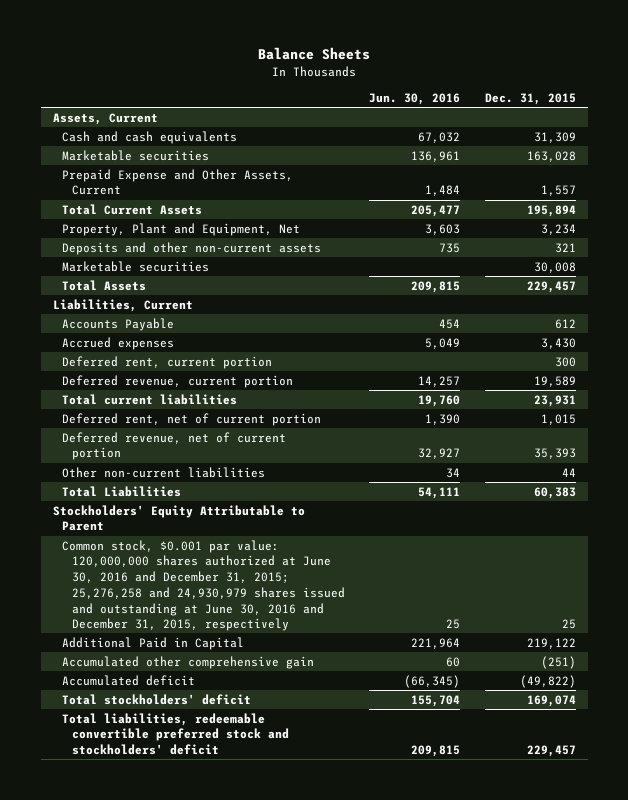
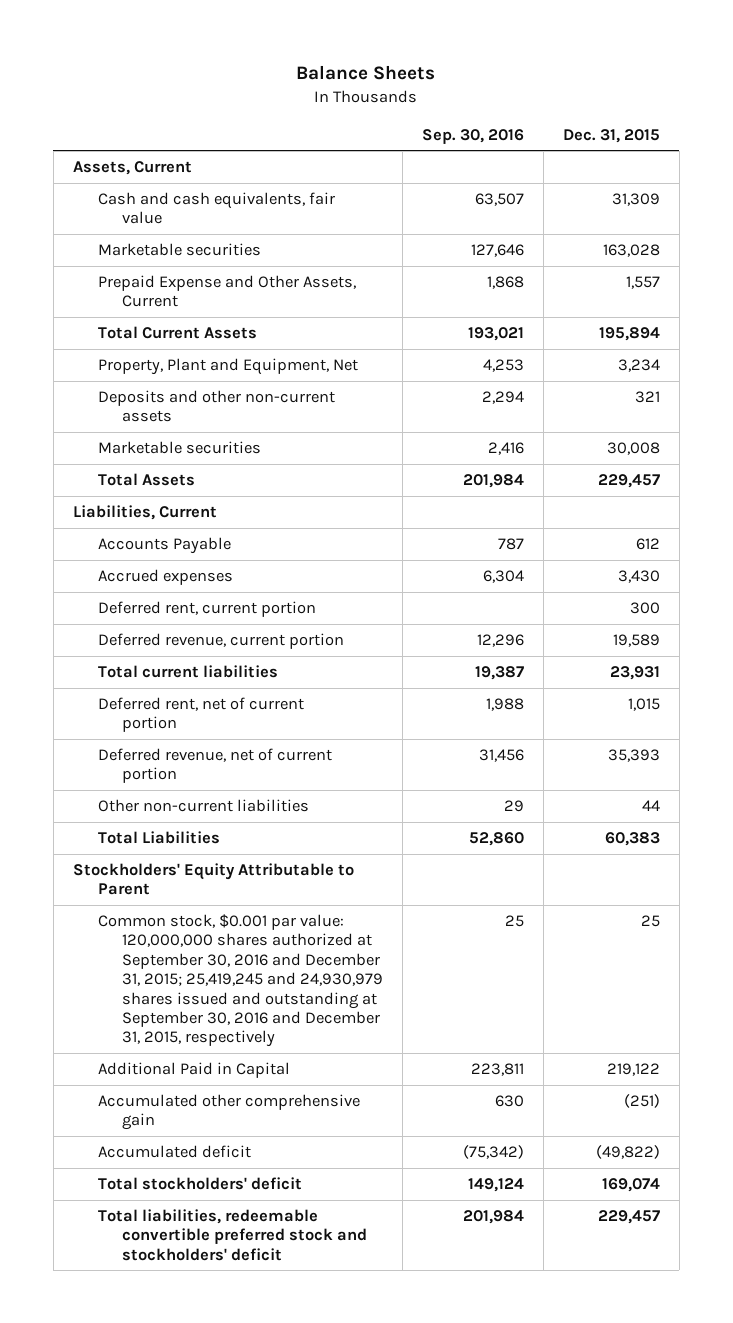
[369,92,461,105] Jun. 30, 2016 -> none
none -> [422,128,525,144] Sep. 30, 2016
[62,130,238,144] Cash and cash equivalents -> [97,192,335,225] Cash and cash equivalents, fair value
[62,539,345,632] Common stock, $0.001 par value: 120,000,000 shares authorized at June 30, 2016 and December 31, 2015; 25,276,258 and 24,930,979 shares issued and outstanding at June 30, 2016 and December 31, 2015, respectively -> [97,914,384,1048] Common stock, $0.001 par value: 120,000,000 shares authorized at September 30, 2016 and December 31, 2015; 25,419,245 and 24,930,979 shares issued and outstanding at September 30, 2016 and December 31, 2015, respectively

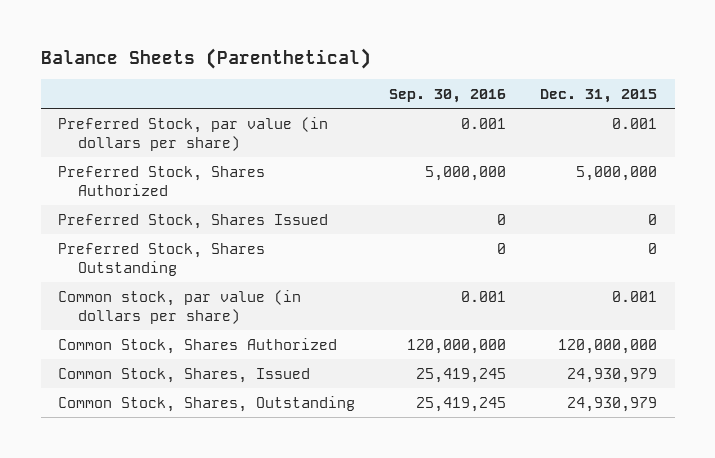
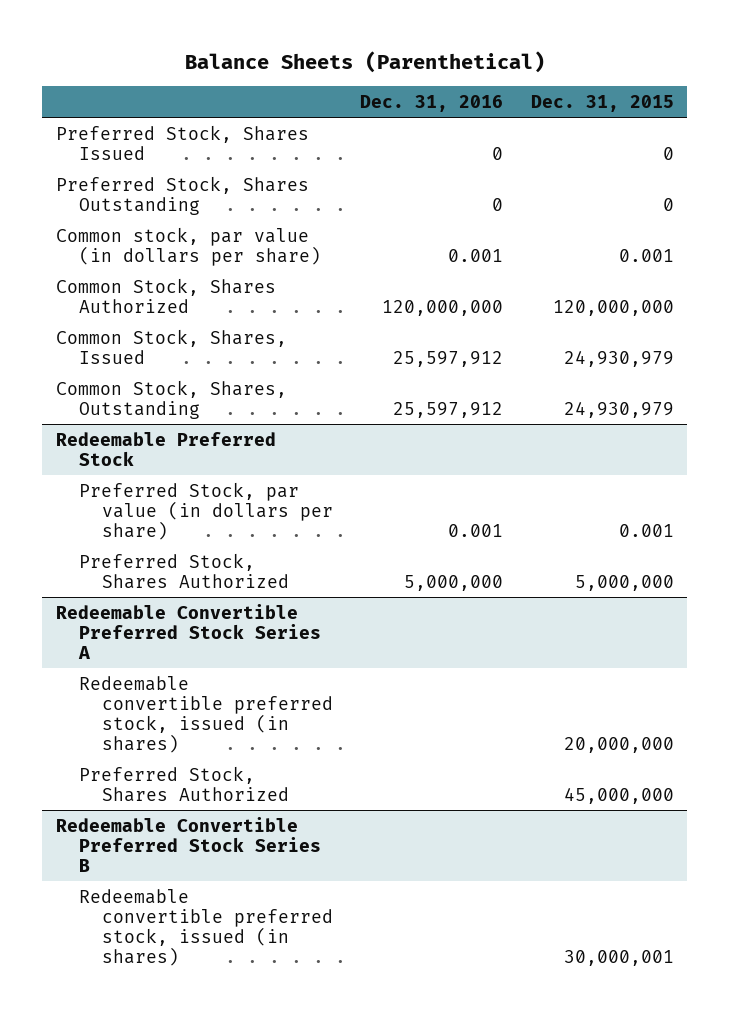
[389,88,507,103] Sep. 30, 2016 -> none
none -> [360,94,504,112] Dec. 31, 2016
[57,116,328,152] Preferred Stock, par value (in dollars per share) -> none
[57,165,265,197] Preferred Stock, Shares Authorized -> none
none -> [55,431,276,466] Redeemable Preferred Stock
none -> [78,481,333,540] Preferred Stock, par value (in dollars per share)
none -> [78,552,289,589] Preferred Stock, Shares Authorized
none -> [55,603,321,659] Redeemable Convertible Preferred Stock Series A
none -> [78,675,333,753] Redeemable convertible preferred stock, issued (in shares)
none -> [78,765,289,802] Preferred Stock, Shares Authorized
none -> [55,816,321,872] Redeemable Convertible Preferred Stock Series B
none -> [78,888,333,966] Redeemable convertible preferred stock, issued (in shares)

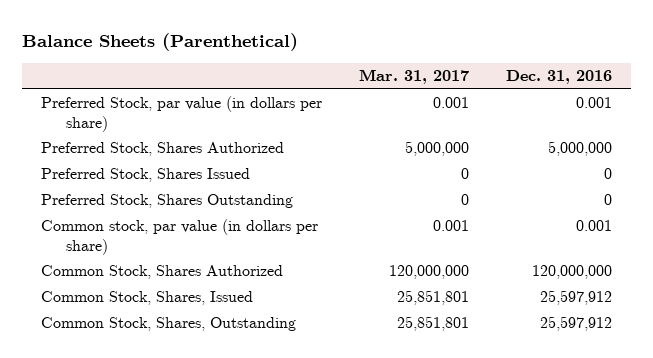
[530,94,674,112] Dec. 31, 2015 -> none
none -> [358,69,469,85] Mar. 31, 2017
none -> [40,96,322,132] Preferred Stock, par value (in dollars per share)
none -> [40,142,284,157] Preferred Stock, Shares Authorized
[55,431,276,466] Redeemable Preferred Stock -> none
[78,481,333,540] Preferred Stock, par value (in dollars per share) -> none
[78,552,289,589] Preferred Stock, Shares Authorized -> none
[55,603,321,659] Redeemable Convertible Preferred Stock Series A -> none
[78,675,333,753] Redeemable convertible preferred stock, issued (in shares) -> none
[78,765,289,802] Preferred Stock, Shares Authorized -> none
[55,816,321,872] Redeemable Convertible Preferred Stock Series B -> none
[78,888,333,966] Redeemable convertible preferred stock, issued (in shares) -> none

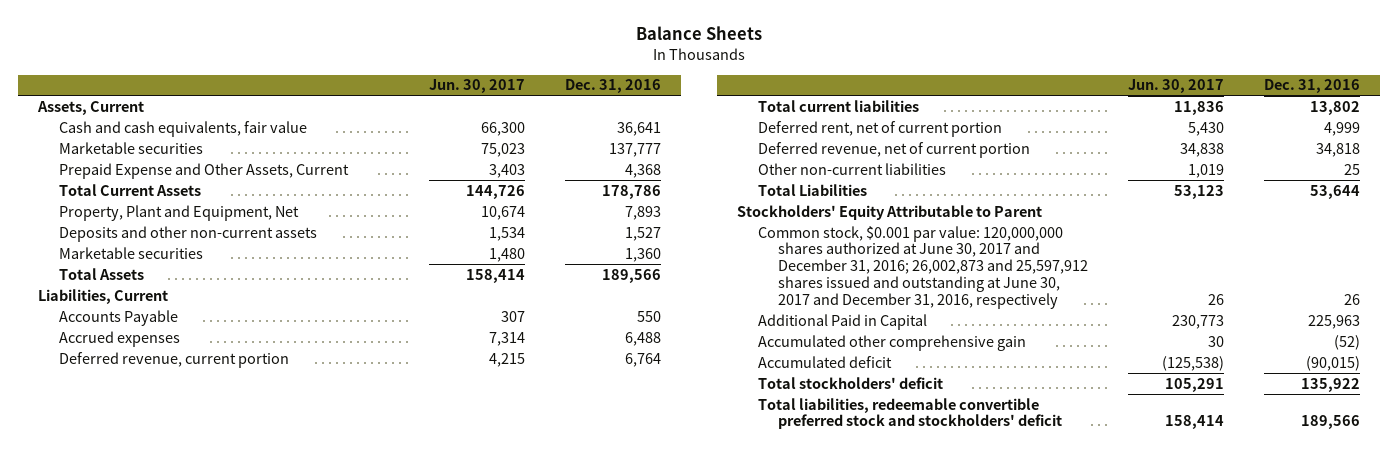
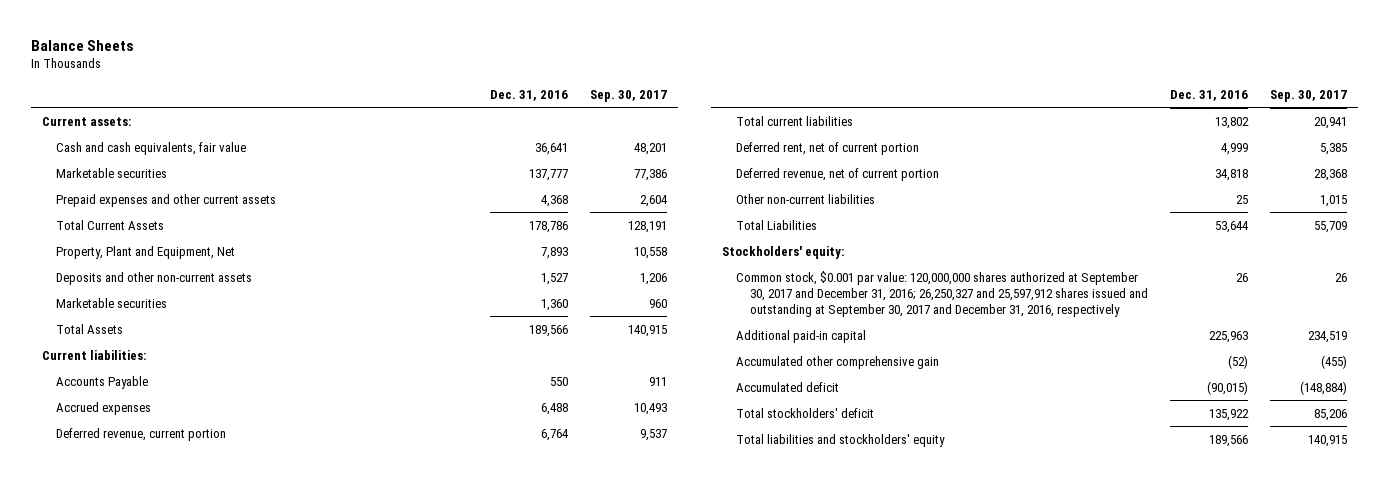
[429,79,526,94] Jun. 30, 2017 -> none
none -> [590,89,668,102] Sep. 30, 2017
[36,100,144,115] Assets, Current -> [41,116,131,126] Current assets:
[58,162,349,179] Prepaid Expense and Other Assets, Current -> [56,193,277,207] Prepaid expenses and other current assets
[37,288,168,304] Liabilities, Current -> [41,349,146,360] Current liabilities:
[737,204,1043,220] Stockholders' Equity Attributable to Parent -> [721,245,844,259] Stockholders' equity:
[757,225,1089,310] Common stock, $0.001 par value: 120,000,000 shares authorized at June 30, 2017 and December 31, 2016; 26,002,873 and 25,597,912 shares issued and outstanding at June 30, 2017 and December 31, 2016, respectively -> [735,270,1149,318] Common stock, $0.001 par value: 120,000,000 shares authorized at September 30, 2017 and December 31, 2016; 26,250,327 and 25,597,912 shares issued and outstanding at September 30, 2017 and December 31, 2016, respectively
[757,313,927,330] Additional Paid in Capital -> [735,329,866,343] Additional paid-in capital
[757,397,1063,430] Total liabilities, redeemable convertible preferred stock and stockholders' deficit -> [735,433,945,447] Total liabilities and stockholders' equity

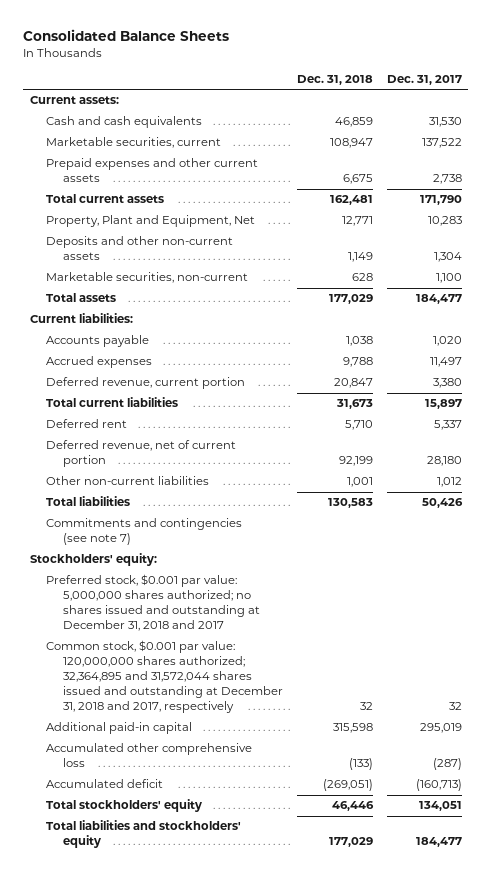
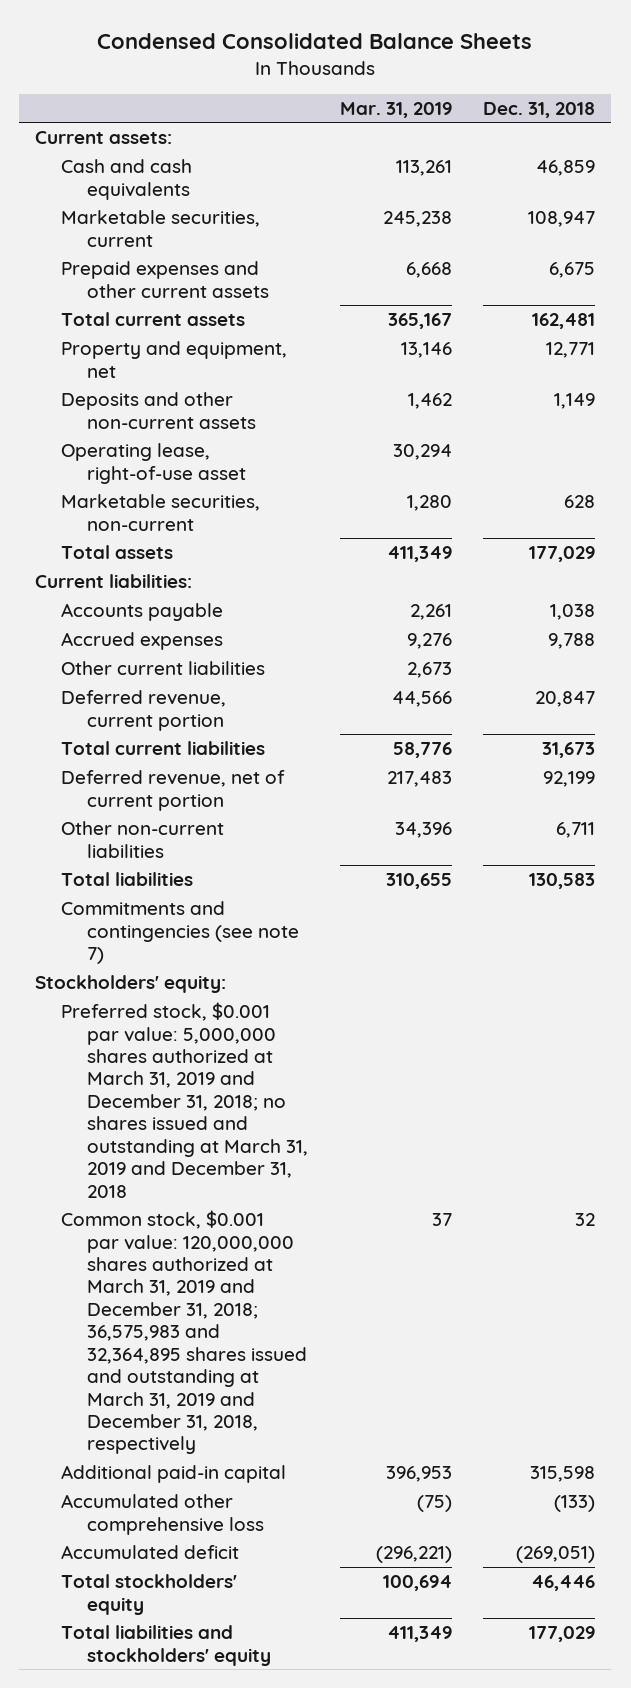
[22,29,229,42] Consolidated Balance Sheets -> [97,33,533,50] Condensed Consolidated Balance Sheets
[386,75,462,86] Dec. 31, 2017 -> none
none -> [339,101,452,118] Mar. 31, 2019
[46,215,256,228] Property, Plant and Equipment, Net -> [61,341,288,378] Property and equipment, net
none -> [61,443,247,484] Operating lease, right-of-use asset
none -> [61,661,266,676] Other current liabilities
[46,419,128,429] Deferred rent -> none
[346,477,373,488] 1,001 -> [556,822,596,839] 6,711
[46,574,260,632] Preferred stock, $0.001 par value: 5,000,000 shares authorized; no shares issued and outstanding at December 31, 2018 and 2017 -> [61,1002,309,1198] Preferred stock, $0.001 par value: 5,000,000 shares authorized at March 31, 2019 and December 31, 2018; no shares issued and outstanding at March 31, 2019 and December 31, 2018
[46,640,283,714] Common stock, $0.001 par value: 120,000,000 shares authorized; 32,364,895 and 31,572,044 shares issued and outstanding at December 31, 2018 and 2017, respectively -> [61,1210,308,1455] Common stock, $0.001 par value: 120,000,000 shares authorized at March 31, 2019 and December 31, 2018; 36,575,983 and 32,364,895 shares issued and outstanding at March 31, 2019 and December 31, 2018, respectively

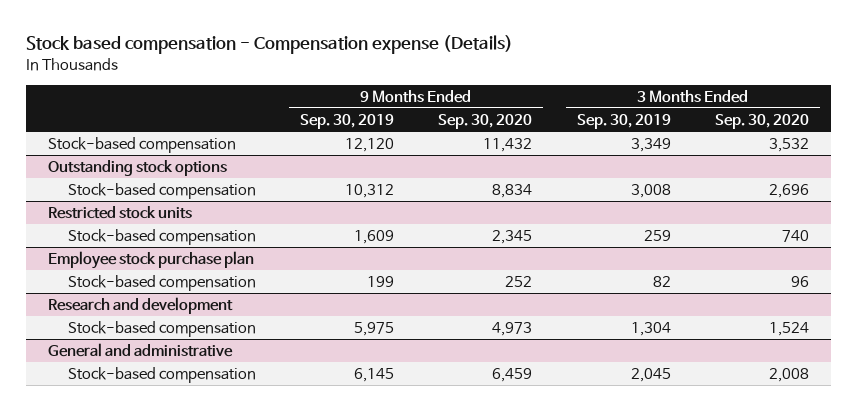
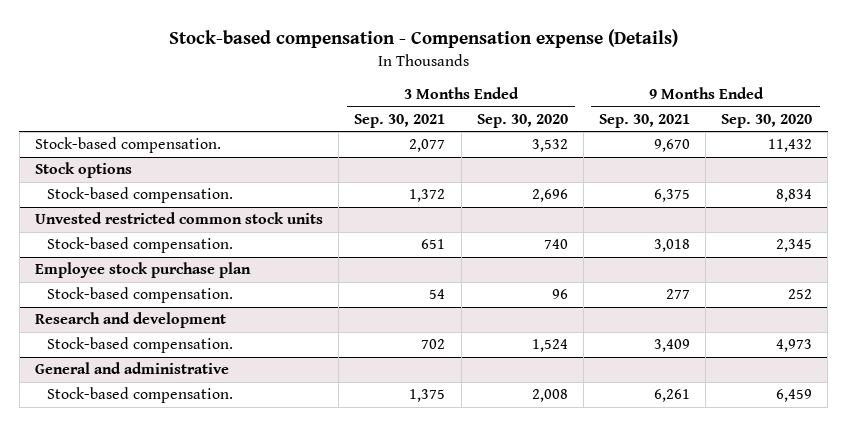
[26,35,514,55] Stock based compensation - Compensation expense (Details) -> [168,29,678,49] Stock-based compensation - Compensation expense (Details)
[300,114,395,130] Sep. 30, 2019 -> none
[576,114,671,130] Sep. 30, 2019 -> none
none -> [354,113,446,128] Sep. 30, 2021
none -> [598,113,690,128] Sep. 30, 2021
[48,137,237,154] Stock-based compensation -> [35,137,222,154] Stock-based compensation.
[48,160,228,177] Outstanding stock options -> [35,162,133,179] Stock options
[67,183,256,200] Stock-based compensation -> [46,187,233,204] Stock-based compensation.
[48,206,193,220] Restricted stock units -> [35,212,324,225] Unvested restricted common stock units
[67,229,256,246] Stock-based compensation -> [46,237,233,254] Stock-based compensation.
[67,275,256,292] Stock-based compensation -> [46,287,233,304] Stock-based compensation.
[67,321,256,338] Stock-based compensation -> [46,337,233,354] Stock-based compensation.
[67,367,256,384] Stock-based compensation -> [46,387,233,404] Stock-based compensation.

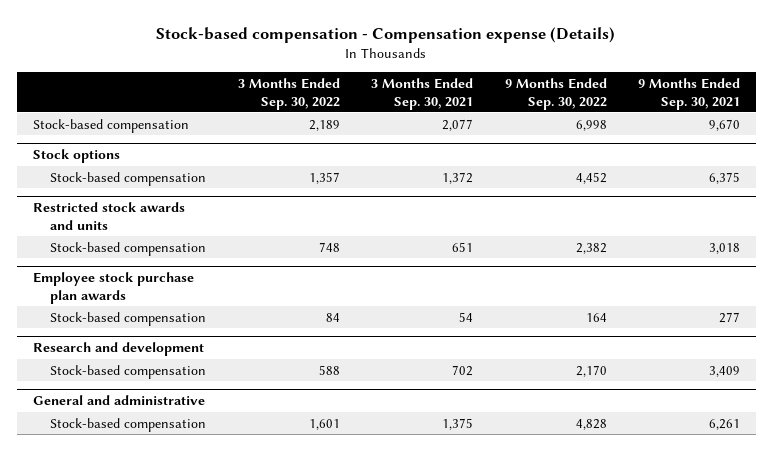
[476,113,568,128] Sep. 30, 2020 -> none
[721,113,813,128] Sep. 30, 2020 -> none
none -> [237,77,340,110] 3 Months Ended Sep. 30, 2022
none -> [504,77,607,110] 9 Months Ended Sep. 30, 2022
[35,137,222,154] Stock-based compensation. -> [32,118,189,133] Stock-based compensation
[46,187,233,204] Stock-based compensation. -> [50,171,207,186] Stock-based compensation
[35,212,324,225] Unvested restricted common stock units -> [32,202,185,231] Restricted stock awards and units
[46,237,233,254] Stock-based compensation. -> [50,241,207,256] Stock-based compensation
[35,262,252,279] Employee stock purchase plan -> [32,272,194,305] Employee stock purchase plan awards
[46,287,233,304] Stock-based compensation. -> [50,311,207,326] Stock-based compensation
[46,337,233,354] Stock-based compensation. -> [50,364,207,379] Stock-based compensation
[46,387,233,404] Stock-based compensation. -> [50,417,207,432] Stock-based compensation

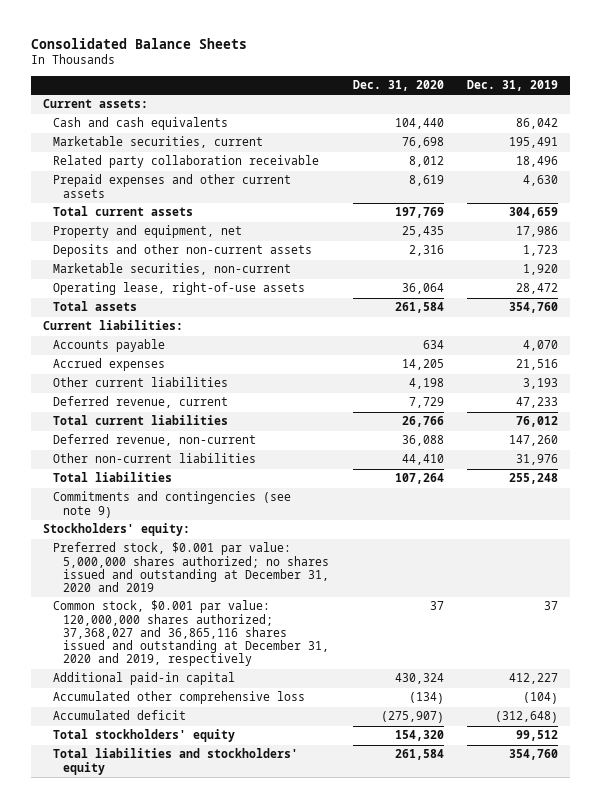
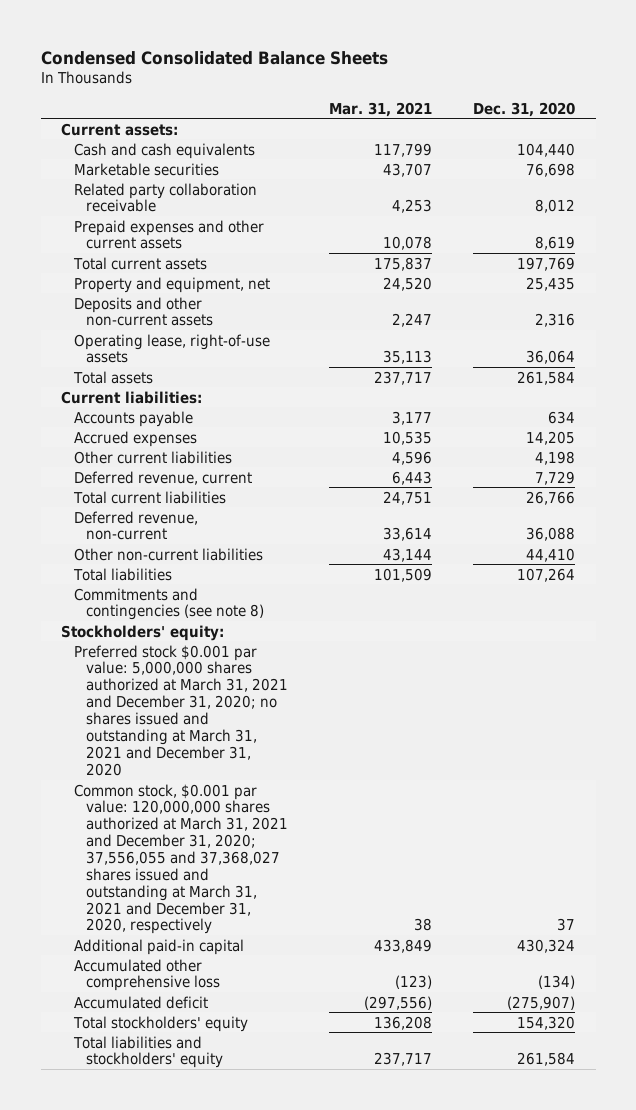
[30,37,247,49] Consolidated Balance Sheets -> [40,50,388,65] Condensed Consolidated Balance Sheets
[467,80,559,92] Dec. 31, 2019 -> none
none -> [329,101,433,117] Mar. 31, 2021
[52,136,263,149] Marketable securities, current -> [73,162,219,176] Marketable securities
[52,263,291,276] Marketable securities, non-current -> none
[52,491,291,518] Commitments and contingencies (see note 9) -> [73,587,265,621] Commitments and contingencies (see note 8)
[52,542,329,593] Preferred stock, $0.001 par value: 5,000,000 shares authorized; no shares issued and outstanding at December 31, 2020 and 2019 -> [73,644,289,776] Preferred stock $0.001 par value: 5,000,000 shares authorized at March 31, 2021 and December 31, 2020; no shares issued and outstanding at March 31, 2021 and December 31, 2020
[52,600,329,667] Common stock, $0.001 par value: 120,000,000 shares authorized; 37,368,027 and 36,865,116 shares issued and outstanding at December 31, 2020 and 2019, respectively -> [73,783,289,935] Common stock, $0.001 par value: 120,000,000 shares authorized at March 31, 2021 and December 31, 2020; 37,556,055 and 37,368,027 shares issued and outstanding at March 31, 2021 and December 31, 2020, respectively

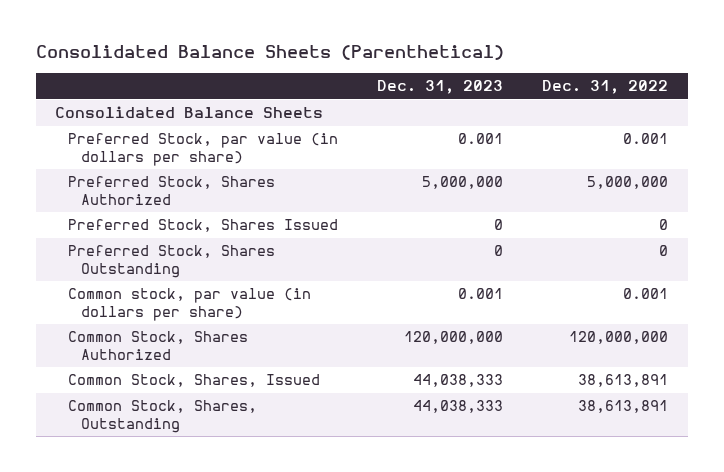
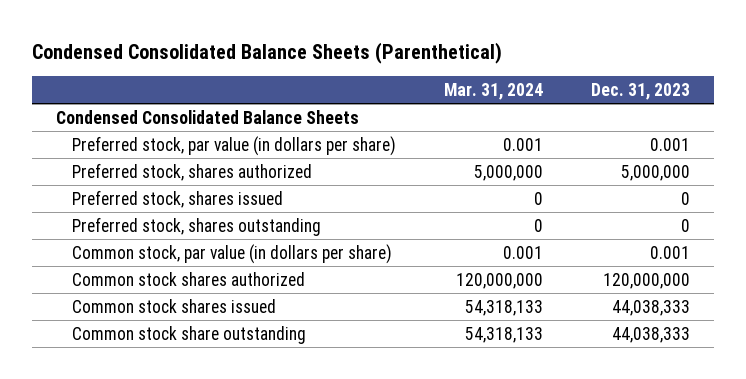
[35,45,504,61] Consolidated Balance Sheets (Parenthetical) -> [32,42,503,65] Condensed Consolidated Balance Sheets (Parenthetical)
[542,80,669,95] Dec. 31, 2022 -> none
none -> [443,83,543,101] Mar. 31, 2024
[55,106,324,119] Consolidated Balance Sheets -> [56,109,360,124] Condensed Consolidated Balance Sheets
[68,133,339,166] Preferred Stock, par value (in dollars per share) -> [71,135,396,156] Preferred stock, par value (in dollars per share)
[68,176,276,205] Preferred Stock, Shares Authorized -> [71,162,312,181] Preferred stock, shares authorized
[68,219,339,233] Preferred Stock, Shares Issued -> [71,189,283,208] Preferred stock, shares issued
[68,245,276,278] Preferred Stock, Shares Outstanding -> [71,216,321,236] Preferred stock, shares outstanding
[68,331,249,360] Common Stock, Shares Authorized -> [71,271,305,286] Common stock shares authorized
[68,374,321,388] Common Stock, Shares, Issued -> [71,298,276,313] Common stock shares issued
[68,400,258,433] Common Stock, Shares, Outstanding -> [71,325,306,344] Common stock share outstanding

